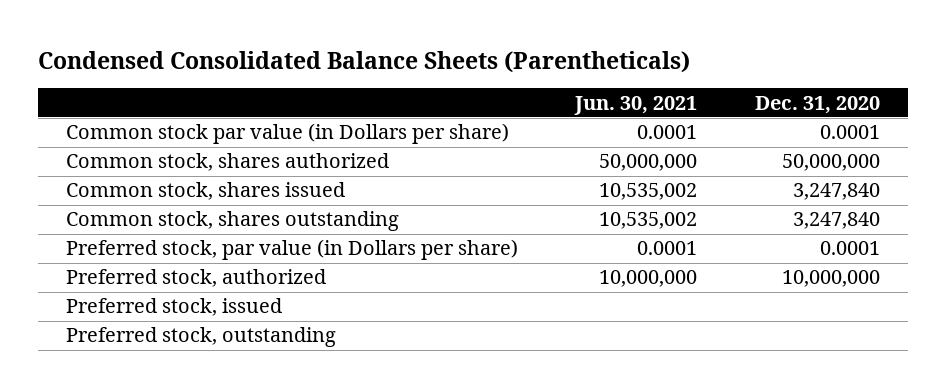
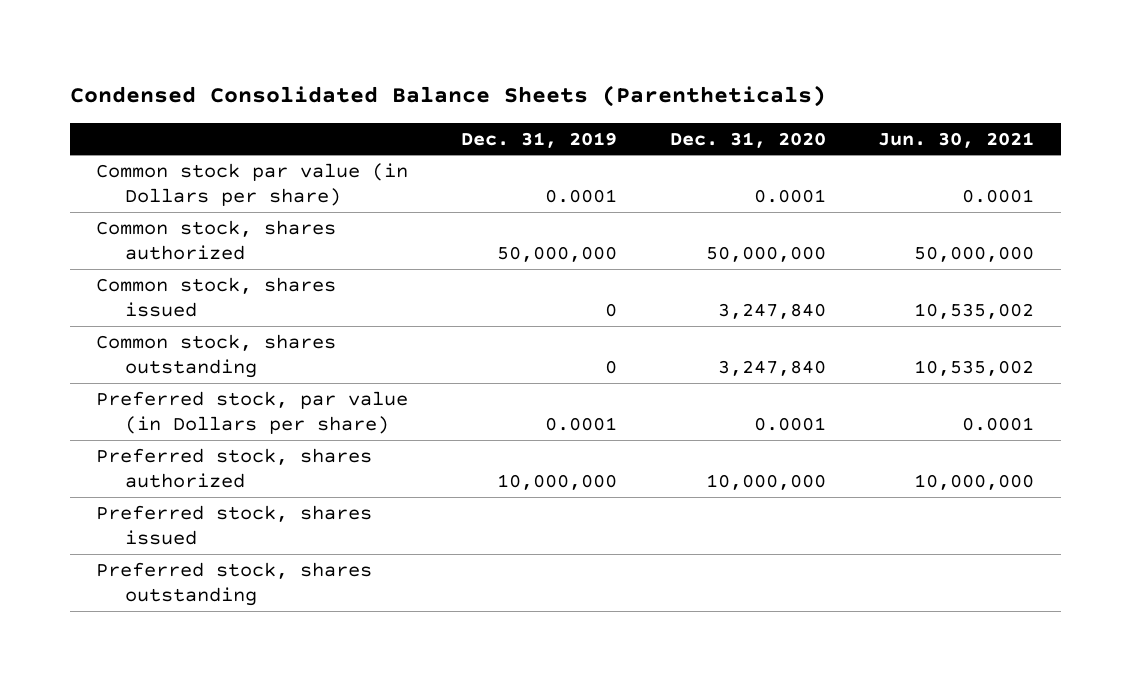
none -> [461,131,618,148] Dec. 31, 2019
[66,269,327,288] Preferred stock, authorized -> [96,447,373,488] Preferred stock, shares authorized
[66,298,283,317] Preferred stock, issued -> [96,504,373,545] Preferred stock, shares issued
[66,327,337,348] Preferred stock, outstanding -> [96,561,373,606] Preferred stock, shares outstanding

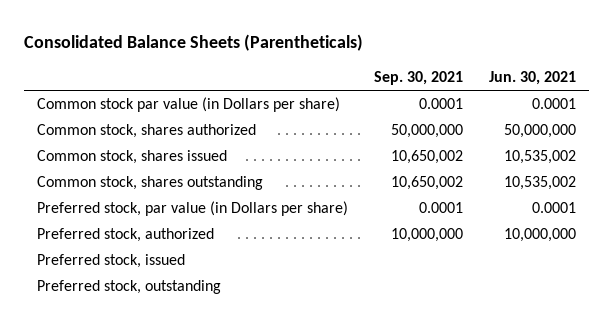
[70,85,827,108] Condensed Consolidated Balance Sheets (Parentheticals) -> [23,34,363,52] Consolidated Balance Sheets (Parentheticals)
[461,131,618,148] Dec. 31, 2019 -> none
[669,131,826,148] Dec. 31, 2020 -> none
none -> [374,71,464,86] Sep. 30, 2021
[96,447,373,488] Preferred stock, shares authorized -> [36,228,214,243] Preferred stock, authorized
[96,504,373,545] Preferred stock, shares issued -> [36,254,185,269] Preferred stock, issued
[96,561,373,606] Preferred stock, shares outstanding -> [36,280,221,295] Preferred stock, outstanding

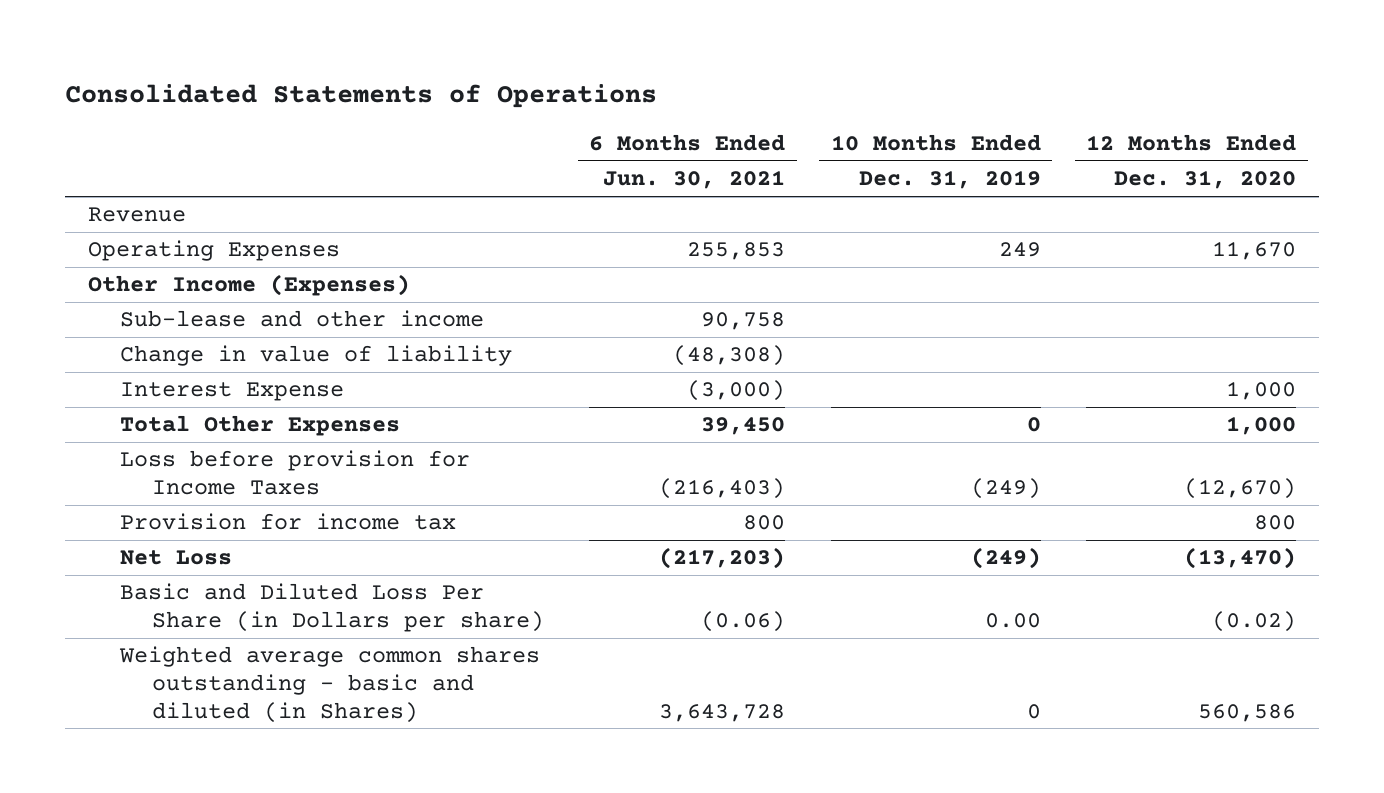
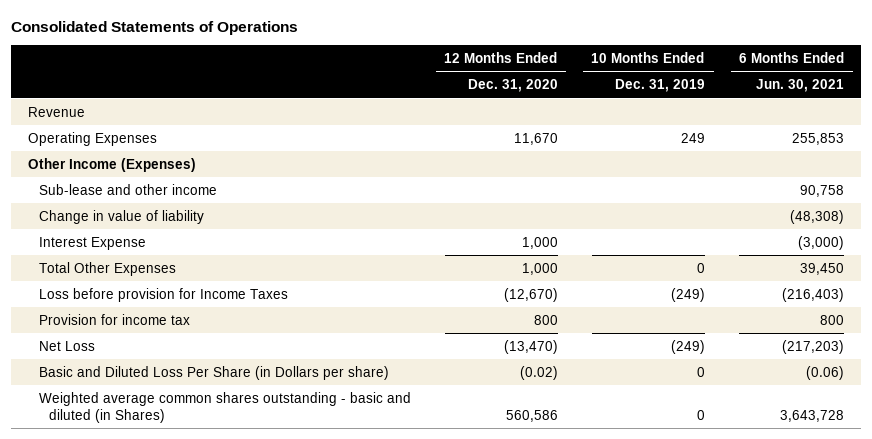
[984,613,1041,629] 0.00 -> [696,366,705,377] 0

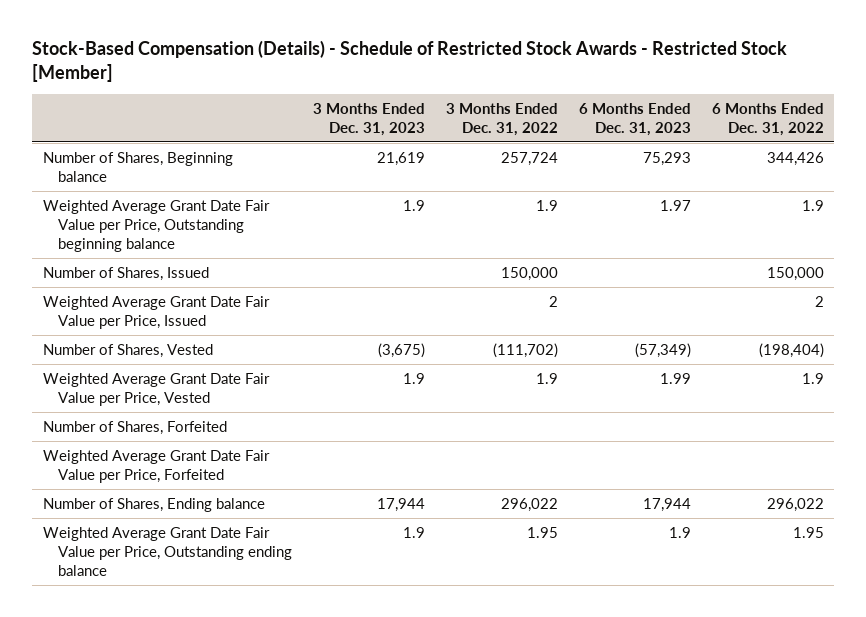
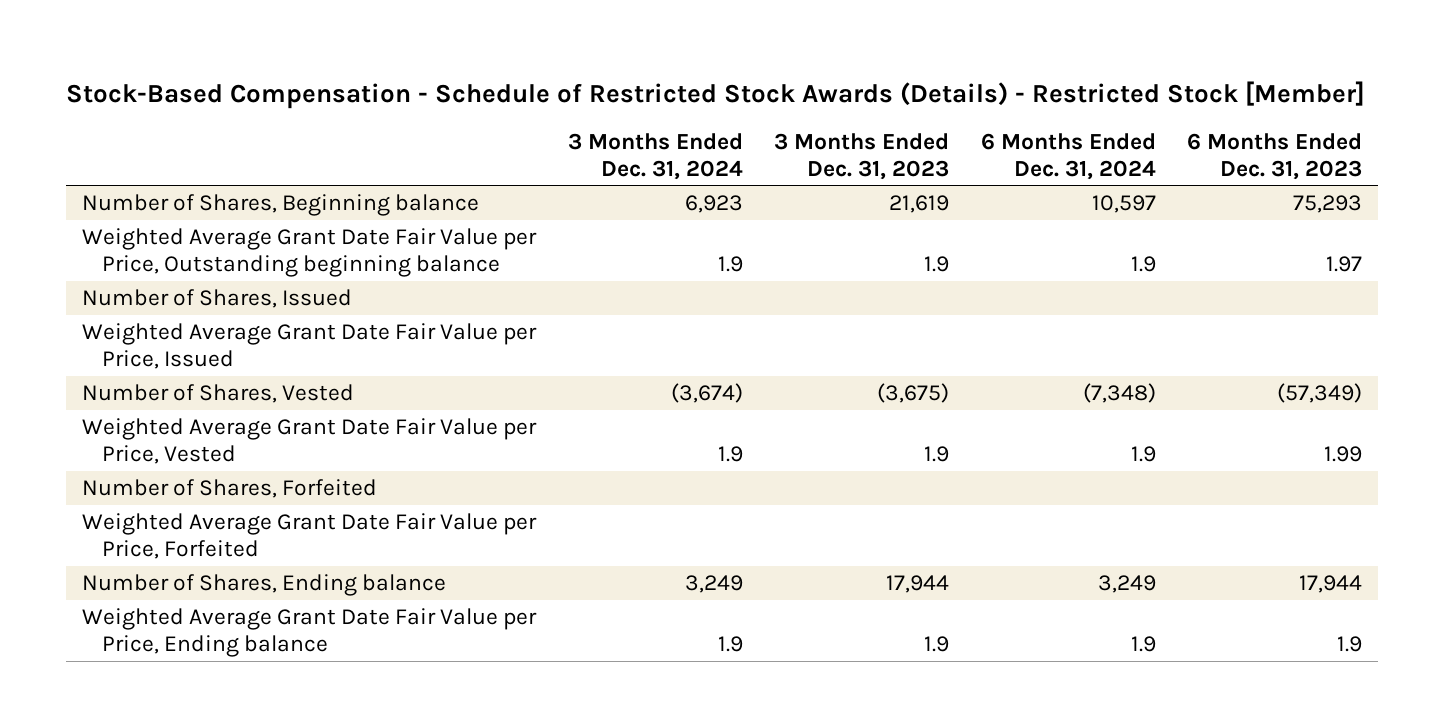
[32,40,788,82] Stock-Based Compensation (Details) - Schedule of Restricted Stock Awards - Restricted Stock [Member] -> [66,80,1366,109] Stock-Based Compensation - Schedule of Restricted Stock Awards (Details) - Restricted Stock [Member]
[445,102,558,136] 3 Months Ended Dec. 31, 2022 -> none
[711,102,824,136] 6 Months Ended Dec. 31, 2022 -> none
none -> [567,132,743,180] 3 Months Ended Dec. 31, 2024
none -> [980,132,1156,180] 6 Months Ended Dec. 31, 2024
[42,526,292,576] Weighted Average Grant Date Fair Value per Price, Outstanding ending balance -> [82,608,538,658] Weighted Average Grant Date Fair Value per Price, Ending balance

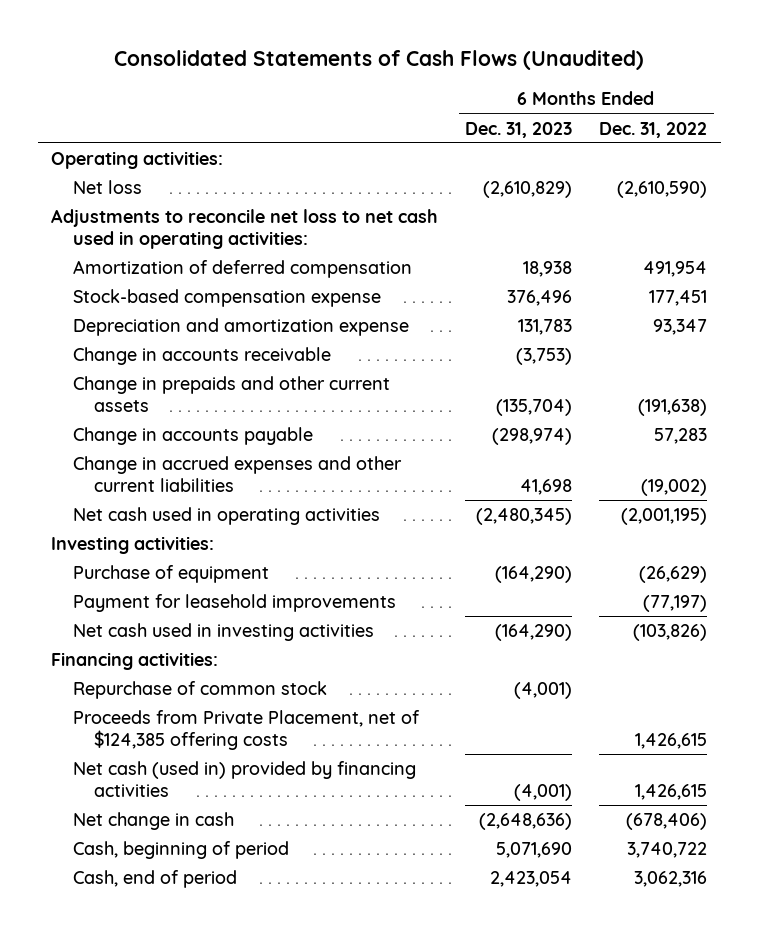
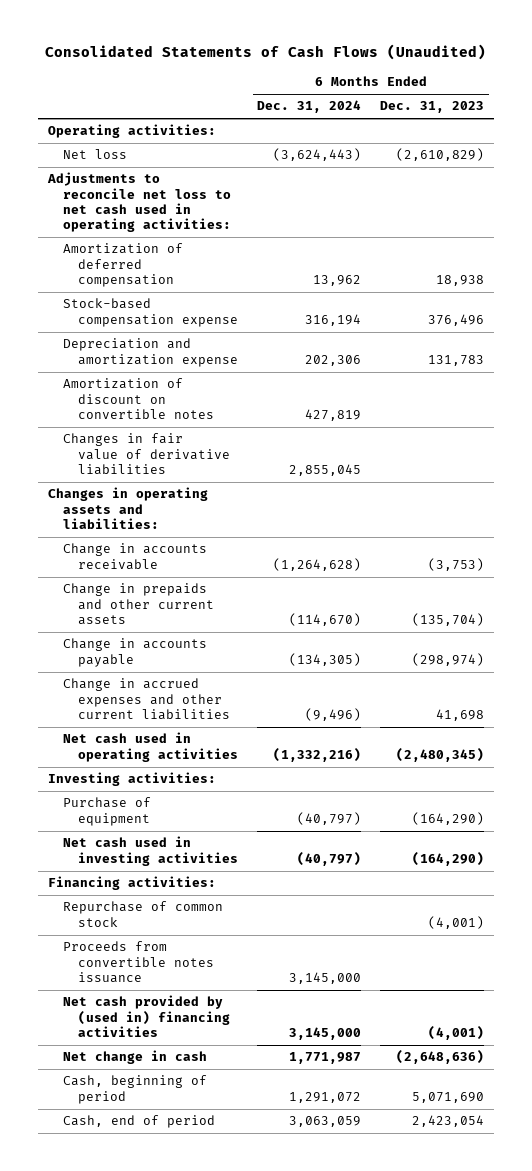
[599,121,708,138] Dec. 31, 2022 -> none
none -> [257,100,362,114] Dec. 31, 2024
none -> [63,378,215,420] Amortization of discount on convertible notes
none -> [63,433,231,476] Changes in fair value of derivative liabilities
none -> [47,487,208,530] Changes in operating assets and liabilities:
[72,594,396,613] Payment for leasehold improvements -> none
[72,710,420,751] Proceeds from Private Placement, net of $124,385 offering costs -> [63,941,215,984] Proceeds from convertible notes issuance
[72,761,416,798] Net cash (used in) provided by financing activities -> [63,995,231,1038] Net cash provided by (used in) financing activities

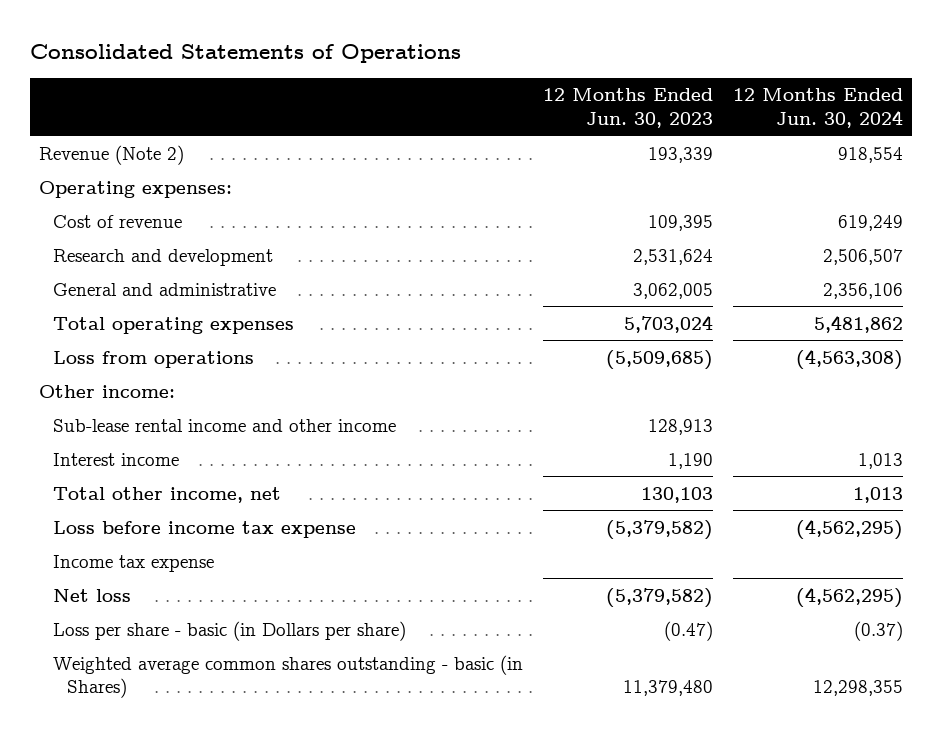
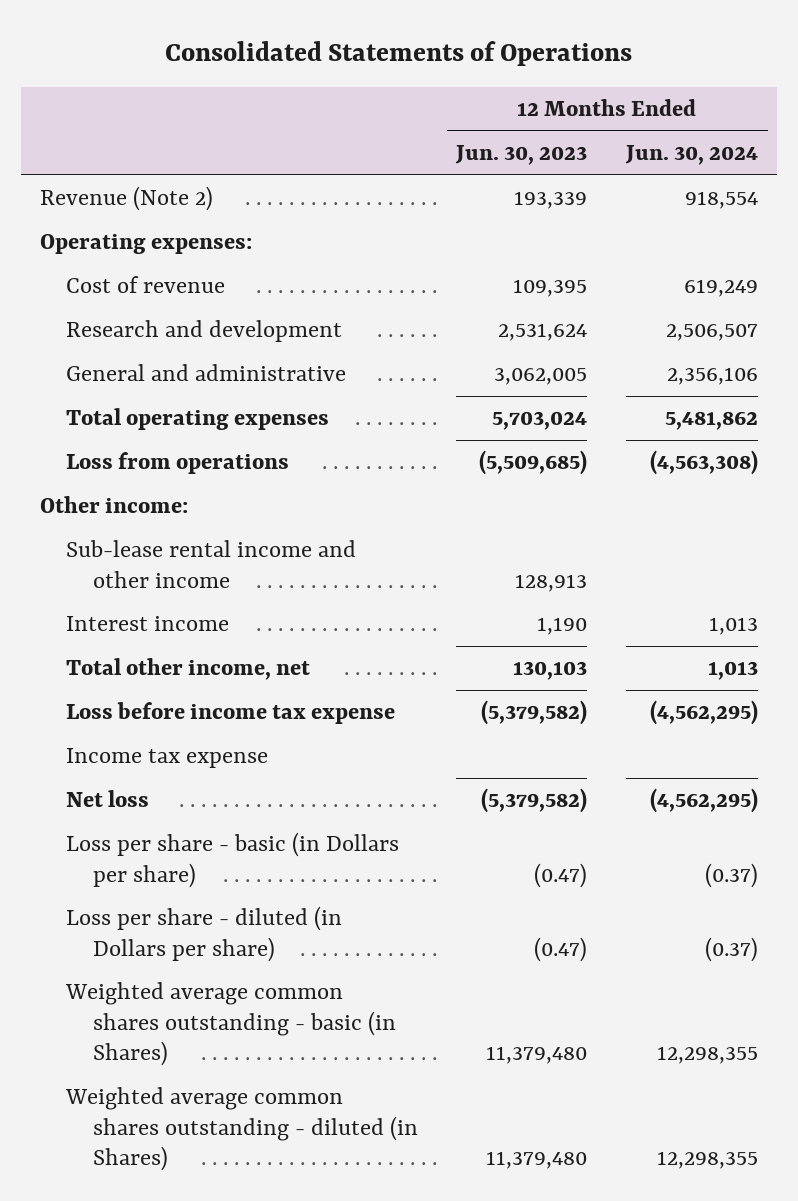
none -> [66,906,343,962] Loss per share - diluted (in Dollars per share)
none -> [65,1087,418,1172] Weighted average common shares outstanding - diluted (in Shares)

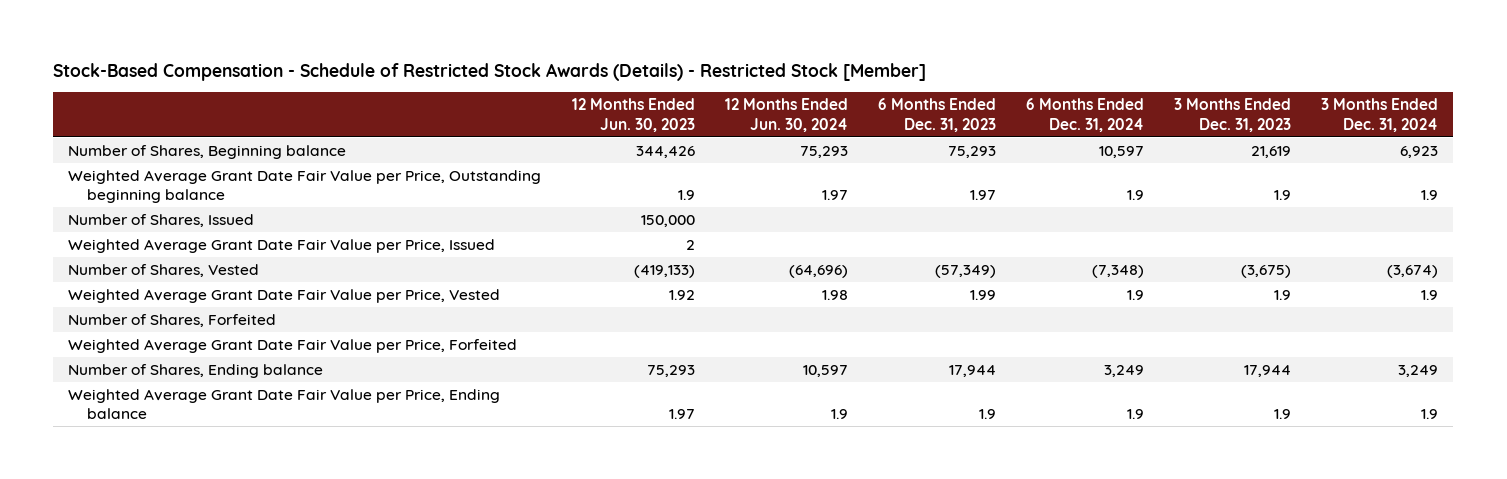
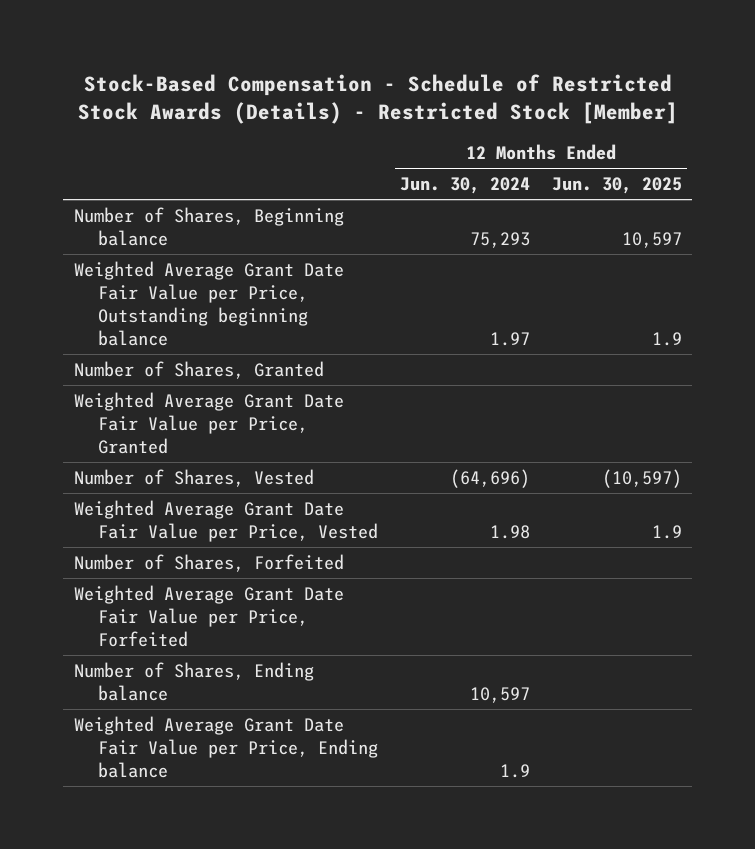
[571,98,695,132] 12 Months Ended Jun. 30, 2023 -> none
[877,98,996,132] 6 Months Ended Dec. 31, 2023 -> none
[1025,98,1144,132] 6 Months Ended Dec. 31, 2024 -> none
[1174,98,1292,132] 3 Months Ended Dec. 31, 2023 -> none
[1321,98,1439,132] 3 Months Ended Dec. 31, 2024 -> none
none -> [551,177,682,195] Jun. 30, 2025
[68,213,255,227] Number of Shares, Issued -> [73,360,324,379] Number of Shares, Granted
[68,238,496,253] Weighted Average Grant Date Fair Value per Price, Issued -> [73,391,344,454] Weighted Average Grant Date Fair Value per Price, Granted

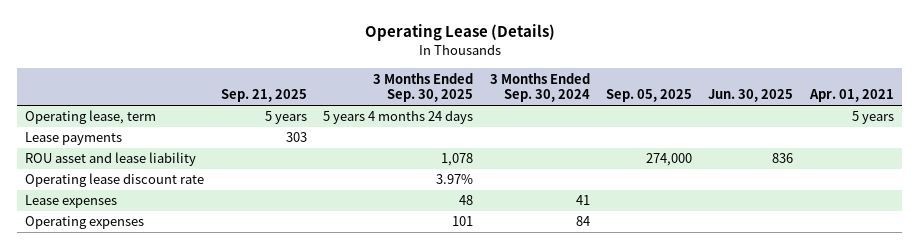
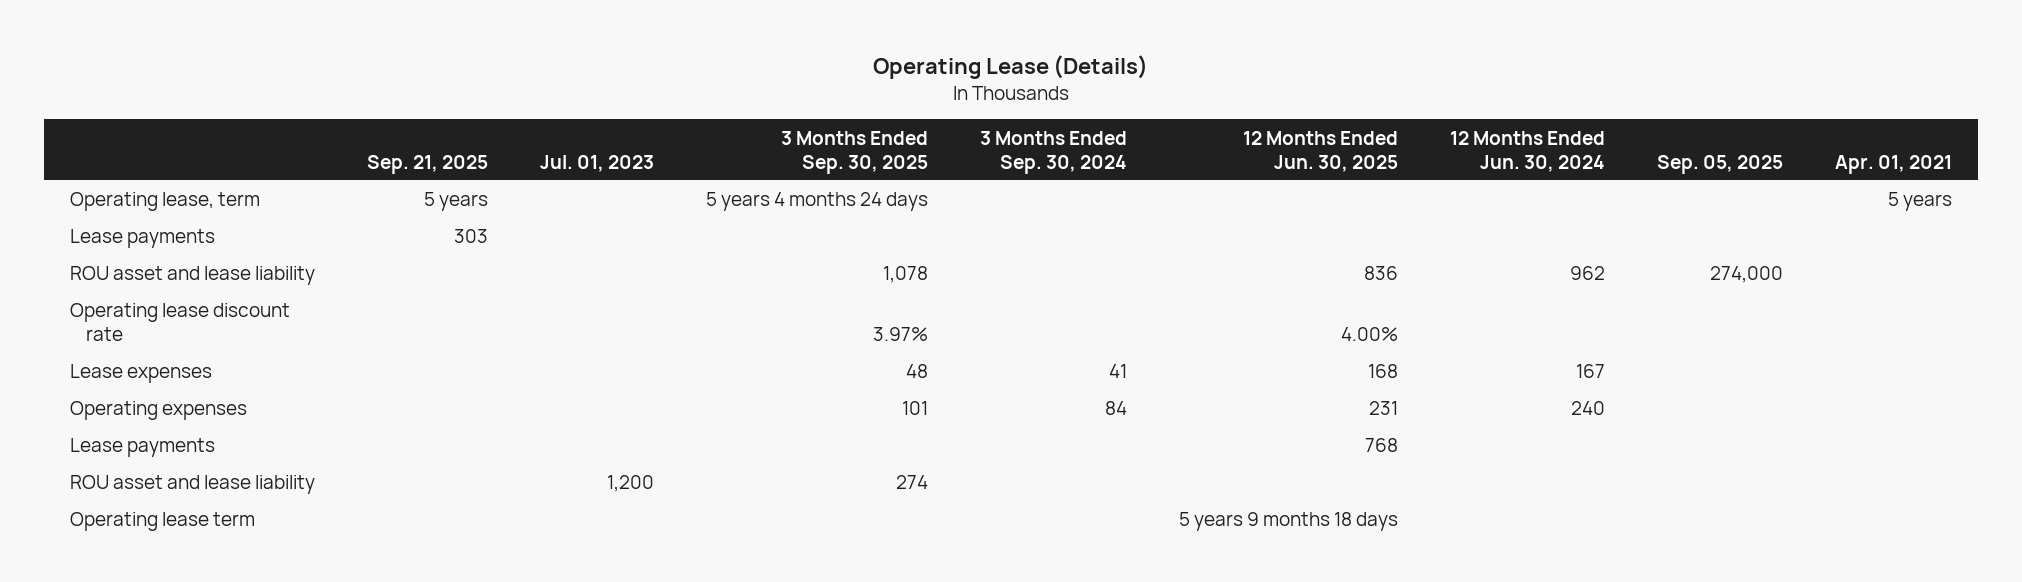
[708,89,794,103] Jun. 30, 2025 -> none
none -> [540,154,655,172] Jul. 01, 2023
none -> [1242,130,1398,172] 12 Months Ended Jun. 30, 2025
none -> [1449,130,1605,172] 12 Months Ended Jun. 30, 2024
none -> [70,438,216,458] Lease payments
none -> [70,475,316,495] ROU asset and lease liability
none -> [70,512,256,532] Operating lease term

